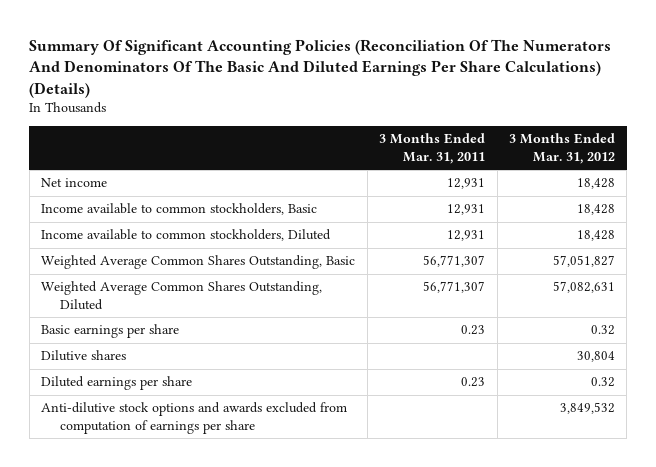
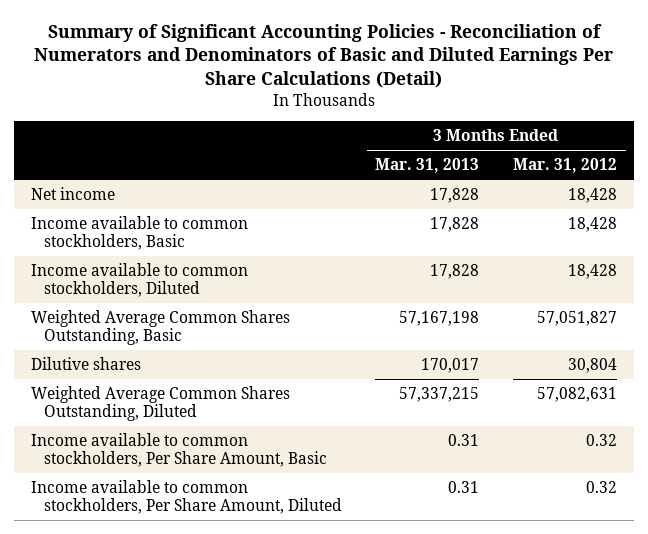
[29,38,612,98] Summary Of Significant Accounting Policies (Reconciliation Of The Numerators And Denominators Of The Basic And Diluted Earnings Per Share Calculations) (Details) -> [33,23,613,89] Summary of Significant Accounting Policies - Reconciliation of Numerators and Denominators of Basic and Diluted Earnings Per Share Calculations (Detail)
[379,133,486,164] 3 Months Ended Mar. 31, 2011 -> none
none -> [375,158,480,174] Mar. 31, 2013
[41,324,180,339] Basic earnings per share -> none
[41,402,348,434] Anti-dilutive stock options and awards excluded from computation of earnings per share -> none
[41,281,323,310] Weighted Average Common Shares Outstanding, Diluted -> [30,385,290,421] Weighted Average Common Shares Outstanding, Diluted
none -> [30,432,327,467] Income available to common stockholders, Per Share Amount, Basic
[41,376,193,391] Diluted earnings per share -> [30,479,342,514] Income available to common stockholders, Per Share Amount, Diluted

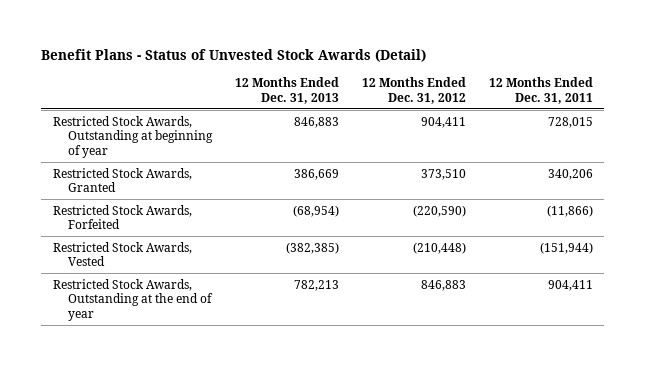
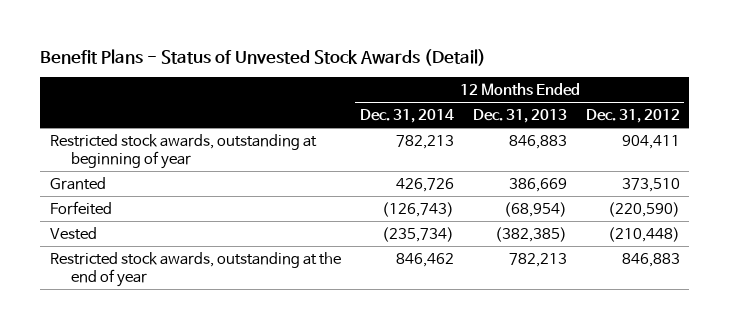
[488,76,593,104] 12 Months Ended Dec. 31, 2011 -> none
none -> [359,109,454,124] Dec. 31, 2014
[52,115,214,159] Restricted Stock Awards, Outstanding at beginning of year -> [49,133,317,169] Restricted stock awards, outstanding at beginning of year
[52,167,192,193] Restricted Stock Awards, Granted -> [49,176,106,190] Granted
[52,204,192,230] Restricted Stock Awards, Forfeited -> [49,200,112,215] Forfeited
[52,241,192,267] Restricted Stock Awards, Vested -> [49,226,97,240] Vested
[52,278,214,322] Restricted Stock Awards, Outstanding at the end of year -> [49,251,341,287] Restricted stock awards, outstanding at the end of year

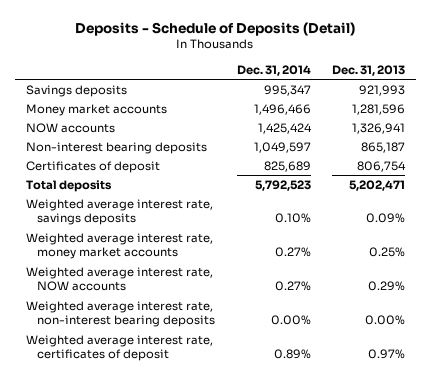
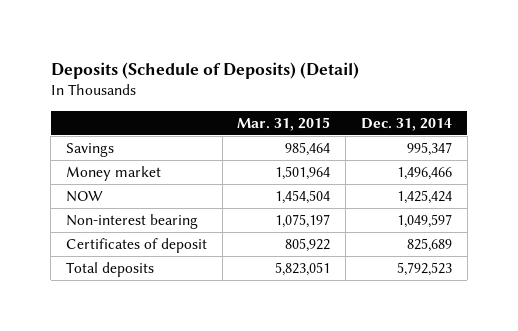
[75,21,356,36] Deposits - Schedule of Deposits (Detail) -> [50,61,359,79] Deposits (Schedule of Deposits) (Detail)
[332,64,406,76] Dec. 31, 2013 -> none
none -> [237,116,331,131] Mar. 31, 2015
[25,84,127,97] Savings deposits -> [66,143,115,158] Savings
[25,103,167,116] Money market accounts -> [66,166,162,182] Money market
[25,122,115,133] NOW accounts -> [66,191,104,203] NOW
[25,141,207,154] Non-interest bearing deposits -> [66,214,199,230] Non-interest bearing
[25,198,213,226] Weighted average interest rate, savings deposits -> none
[25,232,213,260] Weighted average interest rate, money market accounts -> none
[25,266,213,292] Weighted average interest rate, NOW accounts -> none
[25,300,216,328] Weighted average interest rate, non-interest bearing deposits -> none
[25,334,213,362] Weighted average interest rate, certificates of deposit -> none

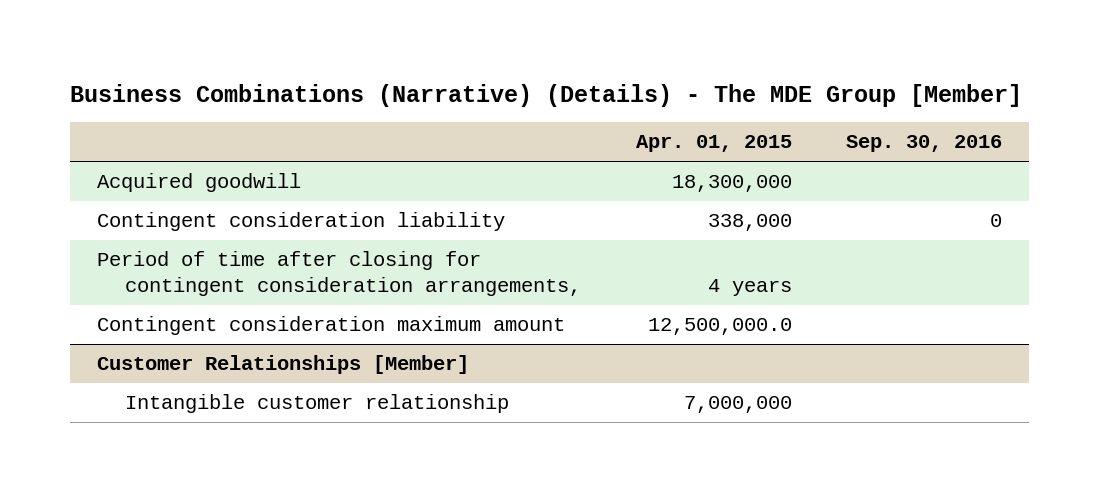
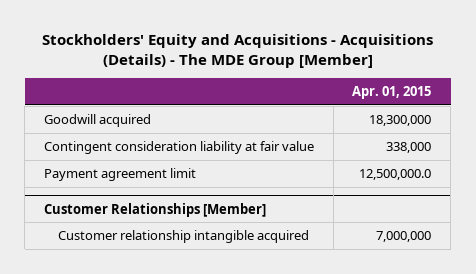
[69,83,1022,107] Business Combinations (Narrative) (Details) - The MDE Group [Member] -> [41,33,433,69] Stockholders' Equity and Acquisitions - Acquisitions (Details) - The MDE Group [Member]
[846,135,1003,153] Sep. 30, 2016 -> none
[97,251,581,296] Period of time after closing for contingent consideration arrangements, -> none
[97,173,302,193] Acquired goodwill -> [44,114,152,128] Goodwill acquired
[97,212,506,232] Contingent consideration liability -> [44,141,315,155] Contingent consideration liability at fair value
[97,316,566,336] Contingent consideration maximum amount -> [44,168,197,182] Payment agreement limit
[124,394,509,414] Intangible customer relationship -> [57,230,309,244] Customer relationship intangible acquired

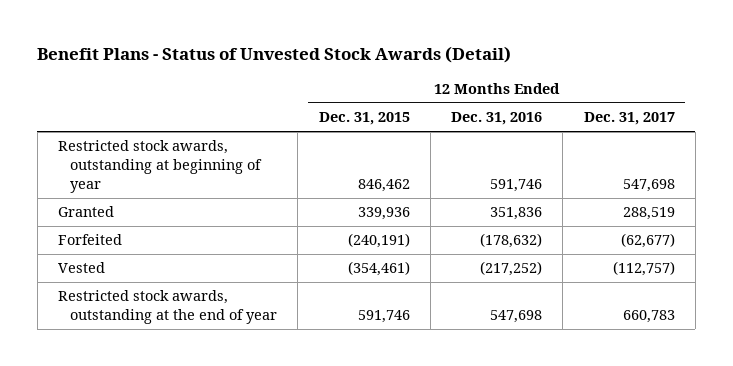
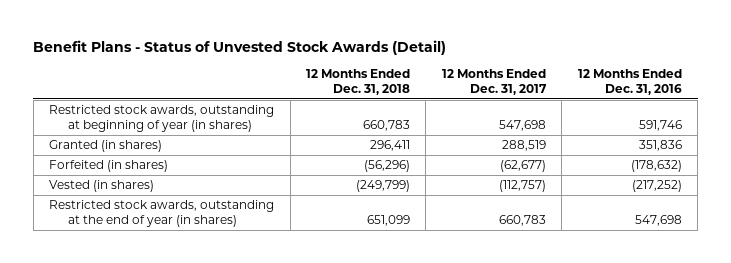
[318,112,410,126] Dec. 31, 2015 -> none
none -> [306,68,411,96] 12 Months Ended Dec. 31, 2018
[57,140,263,194] Restricted stock awards, outstanding at beginning of year -> [49,105,275,133] Restricted stock awards, outstanding at beginning of year (in shares)
[57,206,114,218] Granted -> [49,140,163,153] Granted (in shares)
[57,234,122,246] Forfeited -> [49,160,169,173] Forfeited (in shares)
[57,262,105,274] Vested -> [49,180,155,193] Vested (in shares)
[57,290,278,325] Restricted stock awards, outstanding at the end of year -> [49,200,275,228] Restricted stock awards, outstanding at the end of year (in shares)

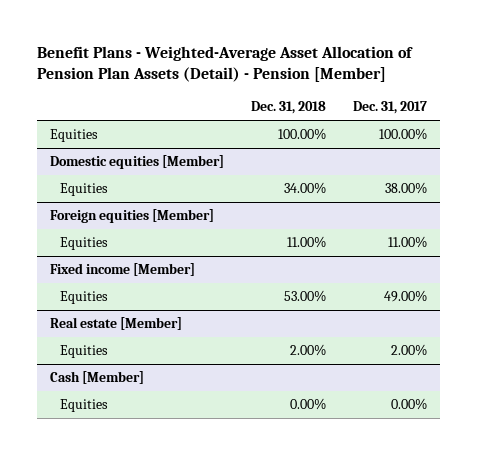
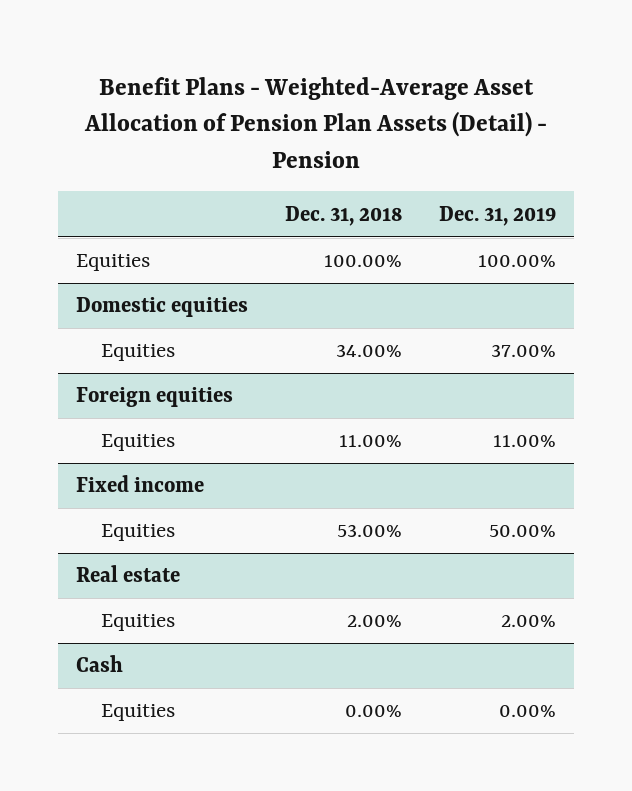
[36,46,413,83] Benefit Plans - Weighted-Average Asset Allocation of Pension Plan Assets (Detail) - Pension [Member] -> [84,76,548,168] Benefit Plans - Weighted-Average Asset Allocation of Pension Plan Assets (Detail) - Pension
[352,101,427,115] Dec. 31, 2017 -> none
none -> [438,205,556,226] Dec. 31, 2019
[50,155,225,170] Domestic equities [Member] -> [76,297,249,318] Domestic equities
[50,209,215,224] Foreign equities [Member] -> [76,387,234,408] Foreign equities
[50,263,196,277] Fixed income [Member] -> [76,475,205,493] Fixed income
[50,317,183,331] Real estate [Member] -> [76,565,181,583] Real estate
[50,371,145,385] Cash [Member] -> [76,655,124,673] Cash

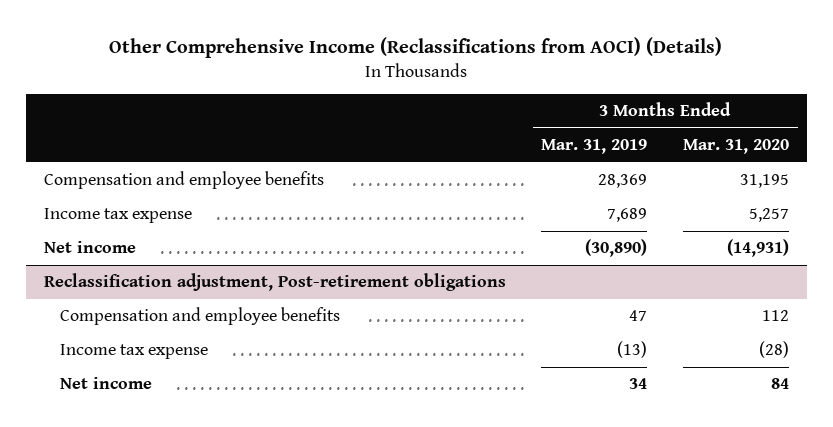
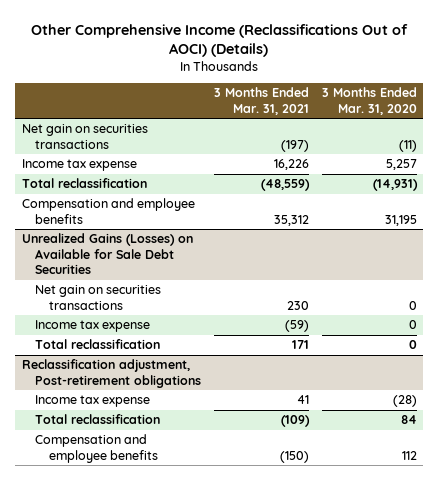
[109,37,723,59] Other Comprehensive Income (Reclassifications from AOCI) (Details) -> [31,23,409,58] Other Comprehensive Income (Reclassifications Out of AOCI) (Details)
[541,139,648,155] Mar. 31, 2019 -> none
none -> [214,87,310,116] 3 Months Ended Mar. 31, 2021
none -> [21,124,148,149] Net gain on securities transactions
[43,241,136,254] Net income -> [21,178,147,189] Total reclassification
[43,171,324,190] Compensation and employee benefits -> [21,198,195,224] Compensation and employee benefits
none -> [21,233,193,275] Unrealized Gains (Losses) on Available for Sale Debt Securities
none -> [35,285,162,310] Net gain on securities transactions
none -> [35,320,151,333] Income tax expense
none -> [35,339,161,350] Total reclassification
[60,377,153,390] Net income -> [35,414,161,425] Total reclassification
[60,307,341,326] Compensation and employee benefits -> [35,434,158,463] Compensation and employee benefits

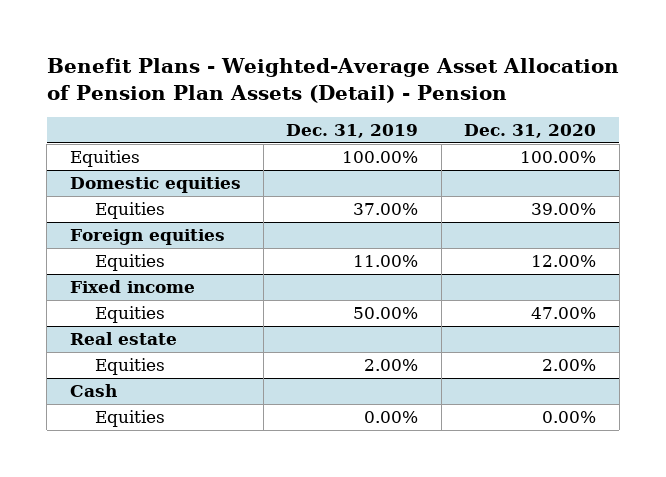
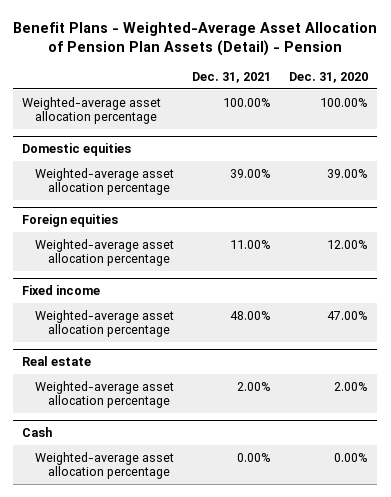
[286,124,419,139] Dec. 31, 2019 -> none
none -> [192,72,272,84] Dec. 31, 2021
[69,150,140,168] Equities -> [22,96,162,125] Weighted-average asset allocation percentage
[94,202,165,220] Equities -> [35,167,175,196] Weighted-average asset allocation percentage
[94,254,165,272] Equities -> [35,238,175,267] Weighted-average asset allocation percentage
[94,306,165,324] Equities -> [35,309,175,338] Weighted-average asset allocation percentage
[94,358,165,376] Equities -> [35,380,175,409] Weighted-average asset allocation percentage
[94,410,165,428] Equities -> [35,451,175,480] Weighted-average asset allocation percentage

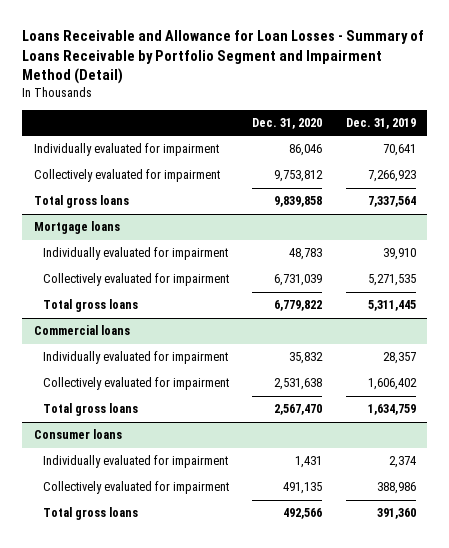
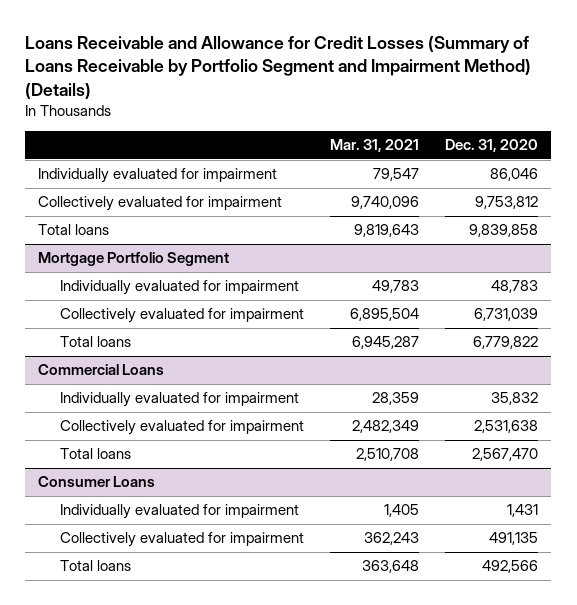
[21,30,424,85] Loans Receivable and Allowance for Loan Losses - Summary of Loans Receivable by Portfolio Segment and Impairment Method (Detail) -> [25,35,532,99] Loans Receivable and Allowance for Credit Losses (Summary of Loans Receivable by Portfolio Segment and Impairment Method) (Details)
[345,117,416,129] Dec. 31, 2019 -> none
none -> [330,139,420,153] Mar. 31, 2021
[33,195,129,209] Total gross loans -> [38,224,110,236] Total loans
[33,221,120,235] Mortgage loans -> [38,252,230,267] Mortgage Portfolio Segment
[42,299,138,313] Total gross loans -> [60,336,132,348] Total loans
[33,325,130,336] Commercial loans -> [38,364,165,376] Commercial Loans
[42,403,138,417] Total gross loans -> [60,448,132,460] Total loans
[33,429,122,440] Consumer loans -> [38,476,156,488] Consumer Loans
[42,507,138,521] Total gross loans -> [60,560,132,572] Total loans

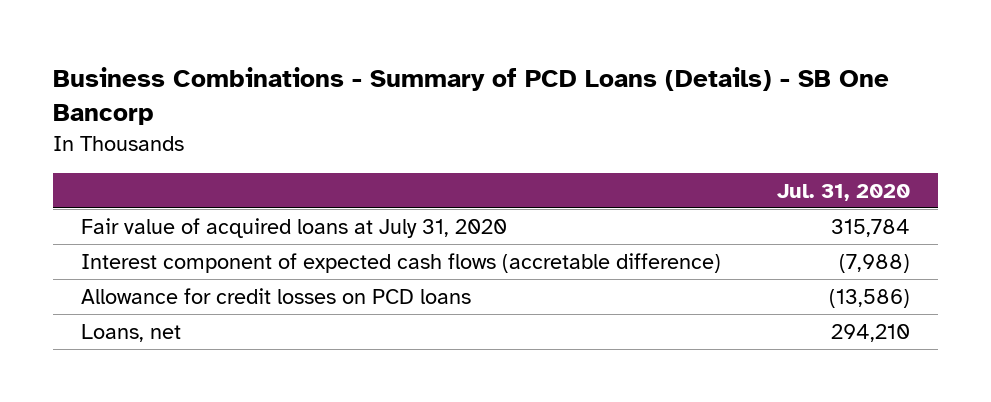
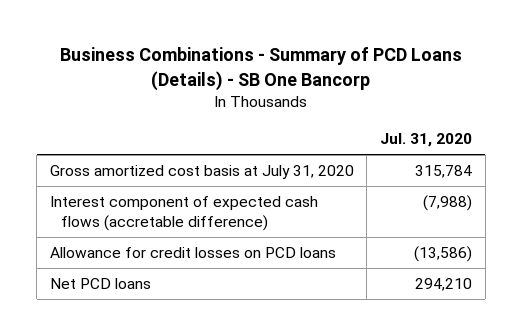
[80,217,507,238] Fair value of acquired loans at July 31, 2020 -> [49,165,354,180] Gross amortized cost basis at July 31, 2020
[80,323,181,342] Loans, net -> [49,278,151,290] Net PCD loans

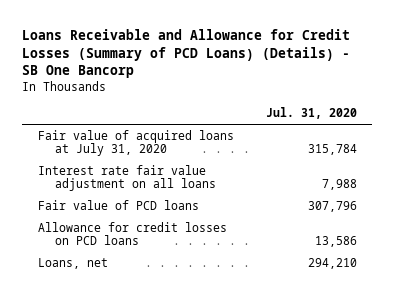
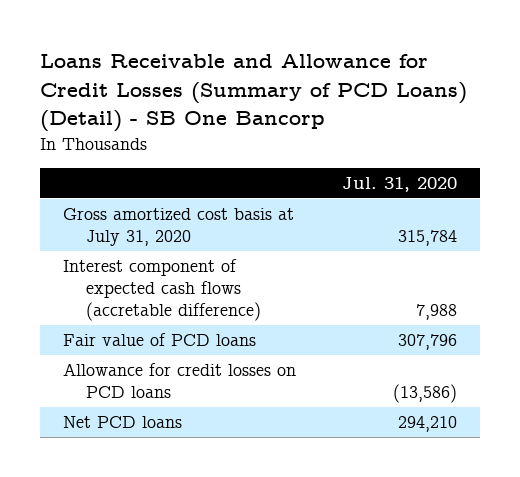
[22,29,351,79] Loans Receivable and Allowance for Credit Losses (Summary of PCD Loans) (Details) - SB One Bancorp -> [40,54,468,133] Loans Receivable and Allowance for Credit Losses (Summary of PCD Loans) (Detail) - SB One Bancorp
[38,130,235,157] Fair value of acquired loans at July 31, 2020 -> [63,208,295,247] Gross amortized cost basis at July 31, 2020
[38,165,216,192] Interest rate fair value adjustment on all loans -> [63,259,261,322] Interest component of expected cash flows (accretable difference)
[314,236,357,248] 13,586 -> [392,384,457,404] (13,586)
[38,258,109,270] Loans, net -> [63,416,183,429] Net PCD loans

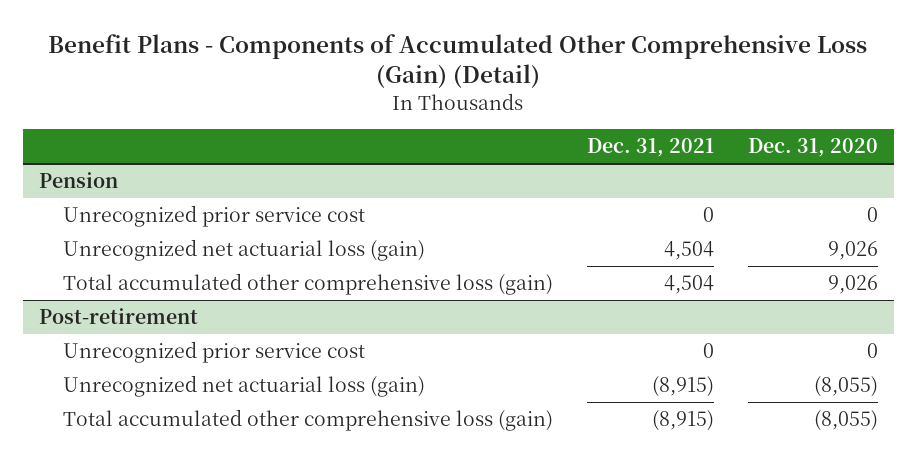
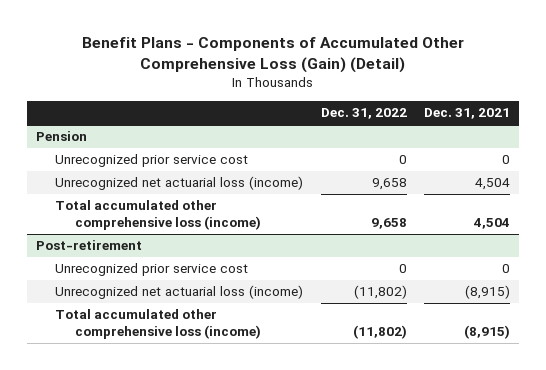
[747,138,878,158] Dec. 31, 2020 -> none
none -> [320,108,407,120] Dec. 31, 2022
[63,239,426,262] Unrecognized net actuarial loss (gain) -> [55,176,304,191] Unrecognized net actuarial loss (income)
[63,273,554,296] Total accumulated other comprehensive loss (gain) -> [55,200,261,231] Total accumulated other comprehensive loss (income)
[63,375,426,398] Unrecognized net actuarial loss (gain) -> [55,285,304,300] Unrecognized net actuarial loss (income)
[63,409,554,432] Total accumulated other comprehensive loss (gain) -> [55,309,261,340] Total accumulated other comprehensive loss (income)

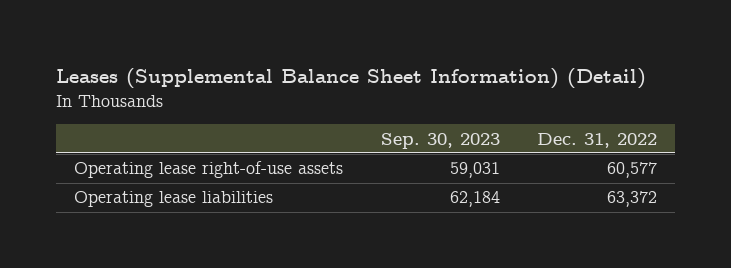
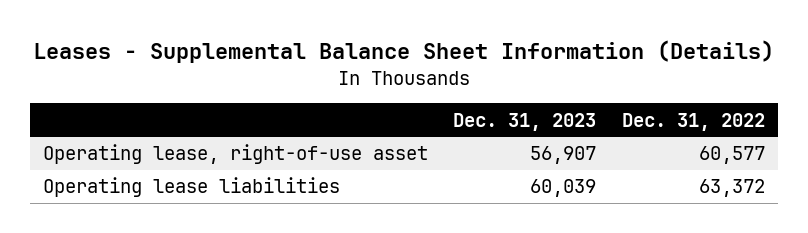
[55,68,646,90] Leases (Supplemental Balance Sheet Information) (Detail) -> [32,39,774,63] Leases - Supplemental Balance Sheet Information (Details)
[380,132,500,149] Sep. 30, 2023 -> none
none -> [453,112,597,131] Dec. 31, 2023
[74,161,344,179] Operating lease right-of-use assets -> [42,144,428,165] Operating lease, right-of-use asset

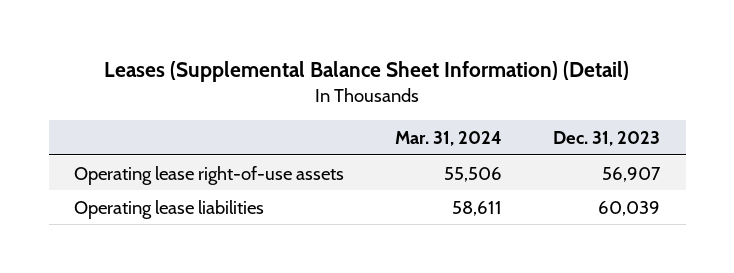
[32,39,774,63] Leases - Supplemental Balance Sheet Information (Details) -> [104,61,630,83] Leases (Supplemental Balance Sheet Information) (Detail)
[622,112,766,131] Dec. 31, 2022 -> none
none -> [395,130,503,146] Mar. 31, 2024
[42,144,428,165] Operating lease, right-of-use asset -> [74,165,345,185] Operating lease right-of-use assets

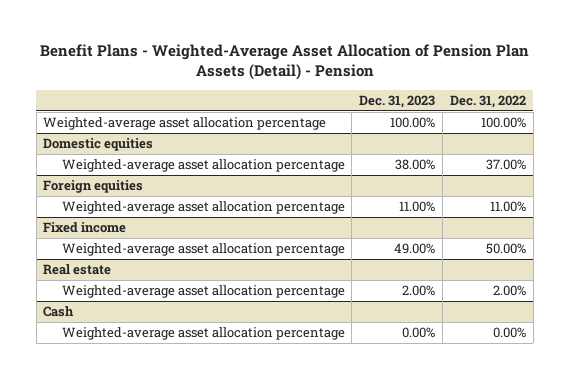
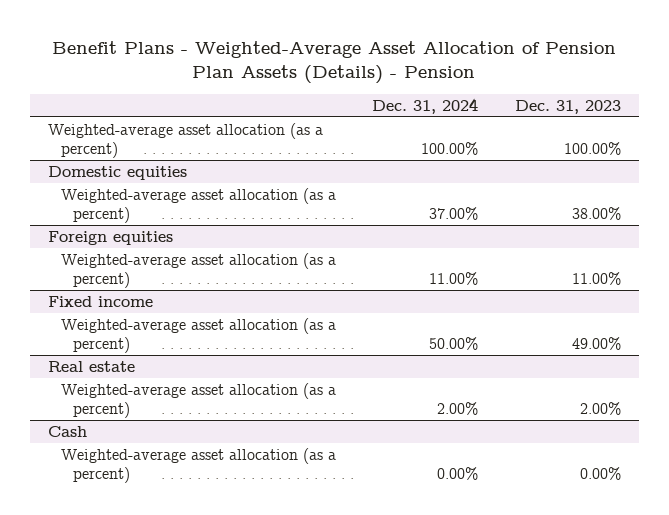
[39,44,529,81] Benefit Plans - Weighted-Average Asset Allocation of Pension Plan Assets (Detail) - Pension -> [52,41,617,85] Benefit Plans - Weighted-Average Asset Allocation of Pension Plan Assets (Details) - Pension
[449,94,526,108] Dec. 31, 2022 -> none
none -> [372,97,479,114] Dec. 31, 2024
[43,117,327,131] Weighted-average asset allocation percentage -> [48,122,324,158] Weighted-average asset allocation (as a percent)
[61,159,345,173] Weighted-average asset allocation percentage -> [60,187,336,223] Weighted-average asset allocation (as a percent)
[61,201,345,215] Weighted-average asset allocation percentage -> [60,252,336,288] Weighted-average asset allocation (as a percent)
[61,243,345,257] Weighted-average asset allocation percentage -> [60,317,336,353] Weighted-average asset allocation (as a percent)
[61,285,345,299] Weighted-average asset allocation percentage -> [60,382,336,418] Weighted-average asset allocation (as a percent)
[61,327,345,341] Weighted-average asset allocation percentage -> [60,447,336,483] Weighted-average asset allocation (as a percent)

